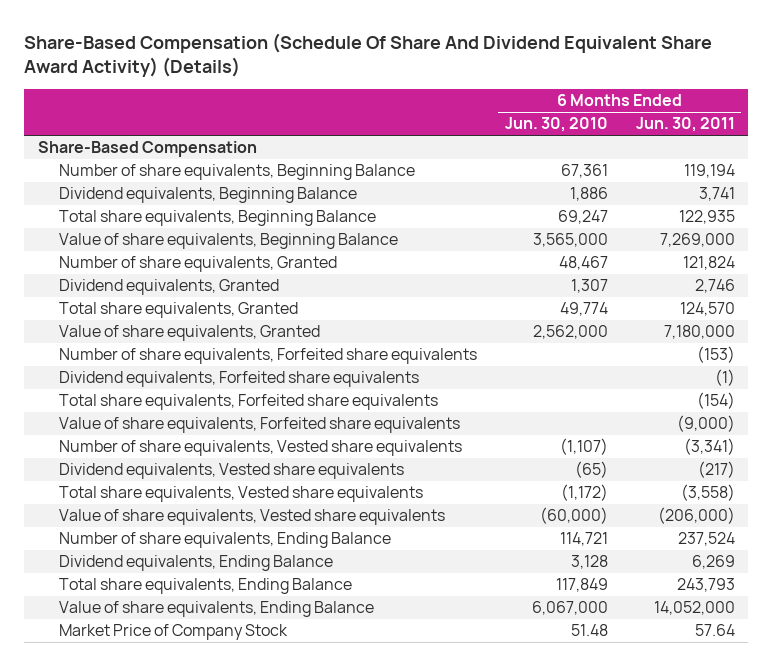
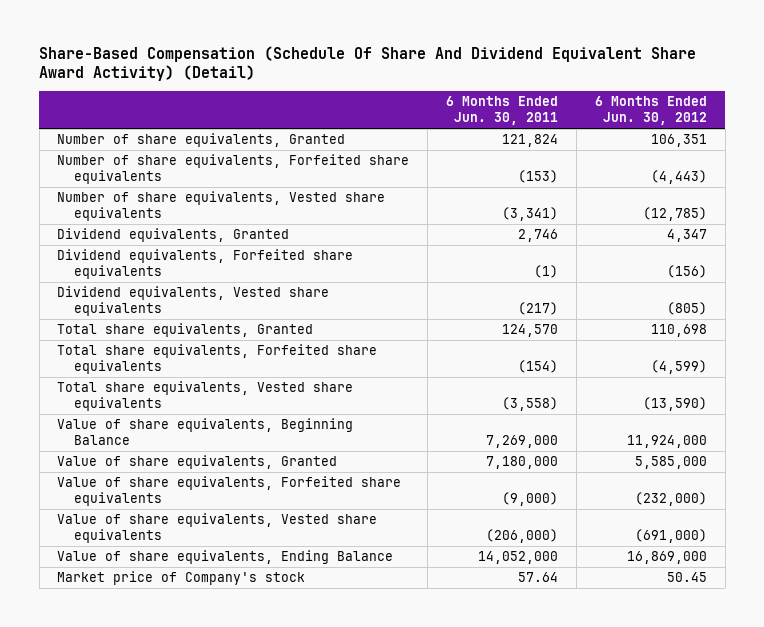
[24,32,713,78] Share-Based Compensation (Schedule Of Share And Dividend Equivalent Share Award Activity) (Details) -> [39,45,697,82] Share-Based Compensation (Schedule Of Share And Dividend Equivalent Share Award Activity) (Detail)
[504,117,608,133] Jun. 30, 2010 -> none
none -> [594,96,707,126] 6 Months Ended Jun. 30, 2012
[37,141,257,158] Share-Based Compensation -> none
[59,164,416,181] Number of share equivalents, Beginning Balance -> none
[59,187,358,204] Dividend equivalents, Beginning Balance -> none
[59,210,377,227] Total share equivalents, Beginning Balance -> none
[59,279,280,296] Dividend equivalents, Granted -> [57,228,290,243] Dividend equivalents, Granted
[59,371,420,388] Dividend equivalents, Forfeited share equivalents -> [57,249,354,279] Dividend equivalents, Forfeited share equivalents
[59,302,299,319] Total share equivalents, Granted -> [57,323,314,338] Total share equivalents, Granted
[59,394,439,411] Total share equivalents, Forfeited share equivalents -> [57,344,378,374] Total share equivalents, Forfeited share equivalents
[59,233,399,250] Value of share equivalents, Beginning Balance -> [57,418,354,445] Value of share equivalents, Beginning Balance
[59,325,321,342] Value of share equivalents, Granted -> [57,455,338,470] Value of share equivalents, Granted
[59,417,461,434] Value of share equivalents, Forfeited share equivalents -> [57,476,402,506] Value of share equivalents, Forfeited share equivalents
[59,532,392,549] Number of share equivalents, Ending Balance -> none
[59,555,334,572] Dividend equivalents, Ending Balance -> none
[59,578,353,595] Total share equivalents, Ending Balance -> none
[59,624,289,641] Market Price of Company Stock -> [57,571,306,586] Market price of Company's stock

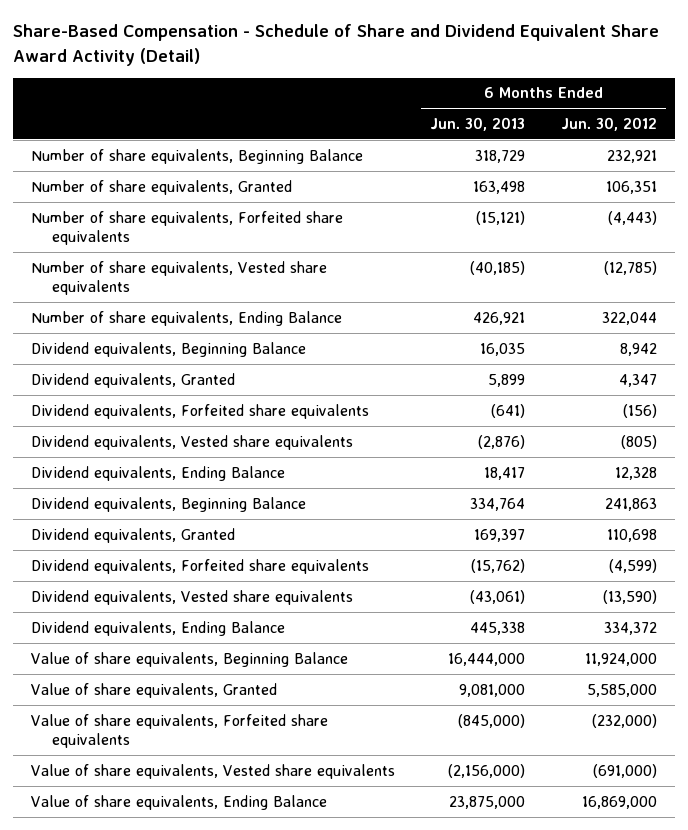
[39,45,697,82] Share-Based Compensation (Schedule Of Share And Dividend Equivalent Share Award Activity) (Detail) -> [12,24,659,66] Share-Based Compensation - Schedule of Share and Dividend Equivalent Share Award Activity (Detail)
[446,96,559,126] 6 Months Ended Jun. 30, 2011 -> none
none -> [430,116,526,131] Jun. 30, 2013
none -> [30,148,363,164] Number of share equivalents, Beginning Balance
none -> [30,310,342,326] Number of share equivalents, Ending Balance
none -> [30,341,306,357] Dividend equivalents, Beginning Balance
none -> [30,465,285,481] Dividend equivalents, Ending Balance
none -> [30,496,306,512] Dividend equivalents, Beginning Balance
[57,323,314,338] Total share equivalents, Granted -> [30,527,235,543] Dividend equivalents, Granted
[57,344,378,374] Total share equivalents, Forfeited share equivalents -> [30,558,369,574] Dividend equivalents, Forfeited share equivalents
[57,381,354,411] Total share equivalents, Vested share equivalents -> [30,589,353,605] Dividend equivalents, Vested share equivalents
none -> [30,620,285,636] Dividend equivalents, Ending Balance
[57,571,306,586] Market price of Company's stock -> none

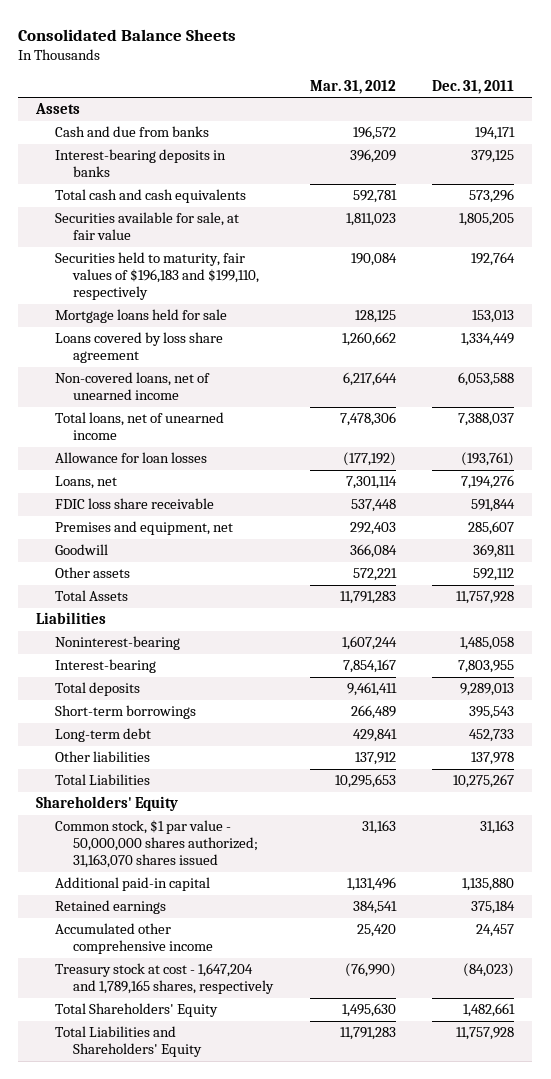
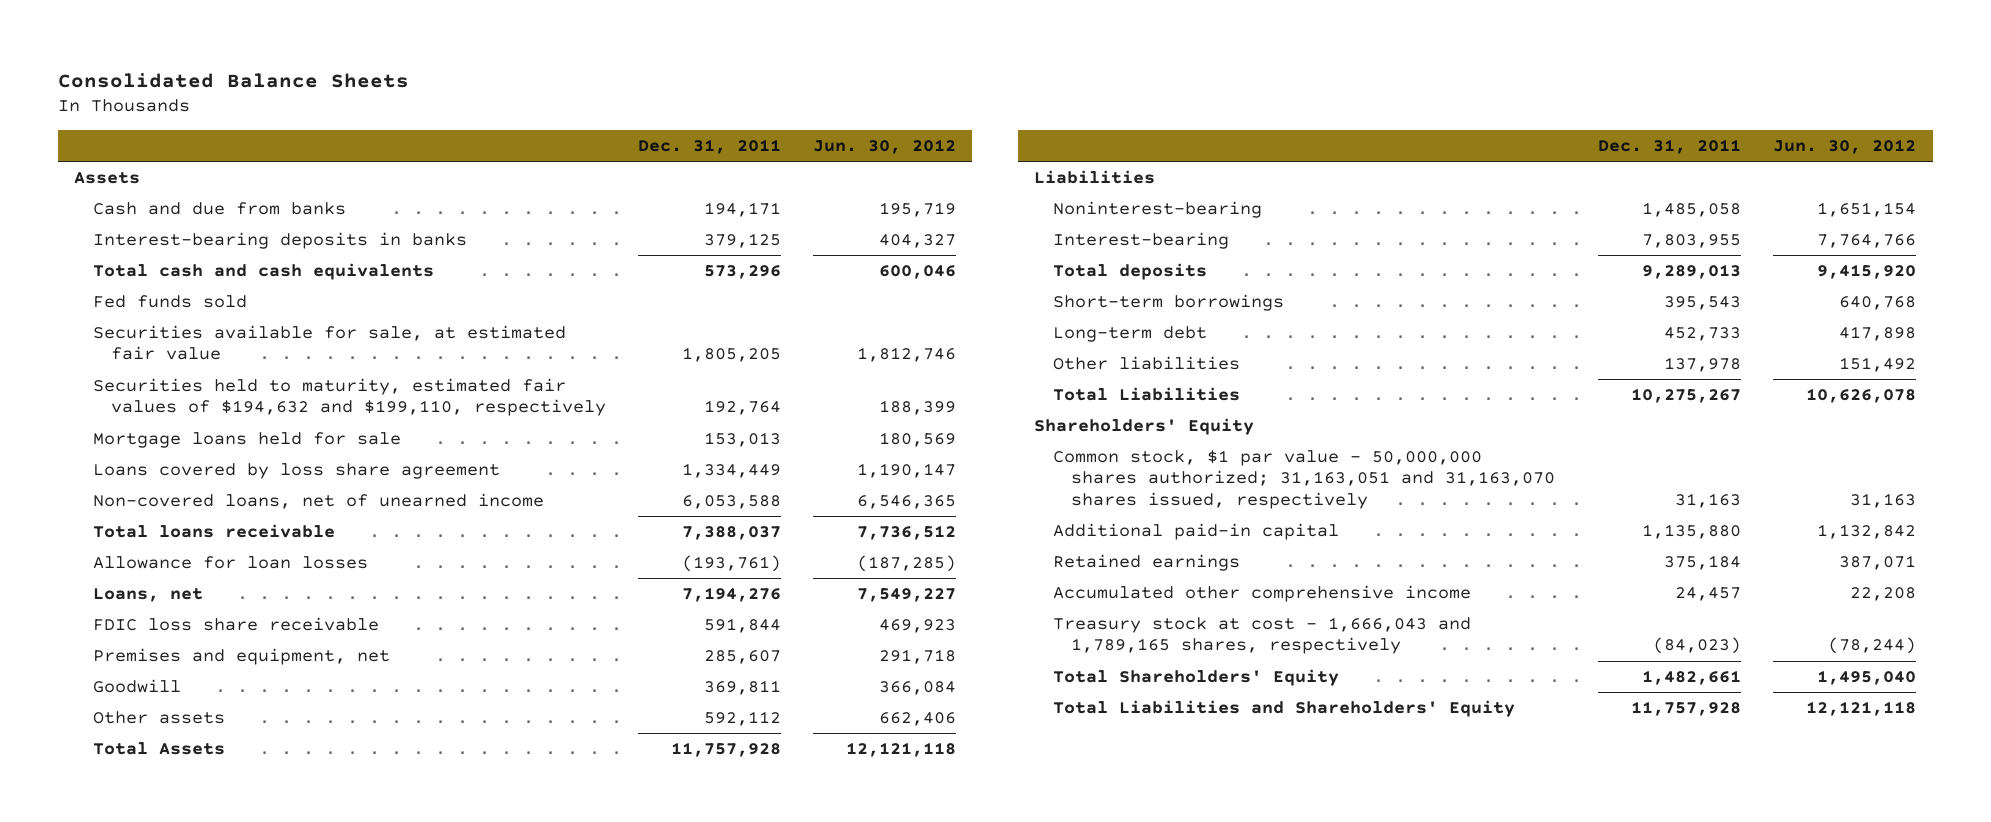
[309,79,396,94] Mar. 31, 2012 -> none
none -> [813,138,957,154] Jun. 30, 2012
none -> [92,295,247,309] Fed funds sold
[54,212,239,241] Securities available for sale, at fair value -> [92,325,566,361] Securities available for sale, at estimated fair value
[54,252,260,301] Securities held to maturity, fair values of $196,183 and $199,110, respectively -> [92,378,606,417] Securities held to maturity, estimated fair values of $194,632 and $199,110, respectively
[54,412,224,441] Total loans, net of unearned income -> [92,524,335,539] Total loans receivable
[54,820,259,869] Common stock, $1 par value - 50,000,000 shares authorized; 31,163,070 shares issued -> [1052,450,1556,509] Common stock, $1 par value - 50,000,000 shares authorized; 31,163,051 and 31,163,070 shares issued, respectively
[54,963,275,995] Treasury stock at cost - 1,647,204 and 1,789,165 shares, respectively -> [1052,617,1471,655] Treasury stock at cost - 1,666,043 and 1,789,165 shares, respectively

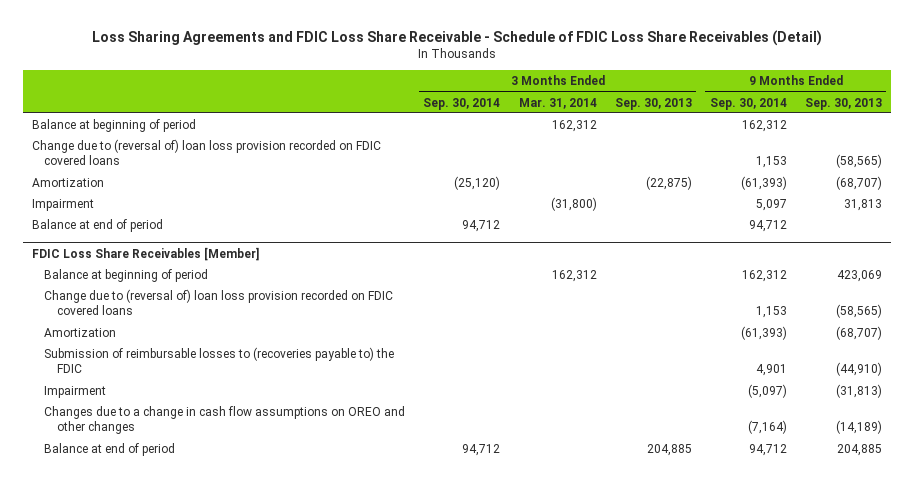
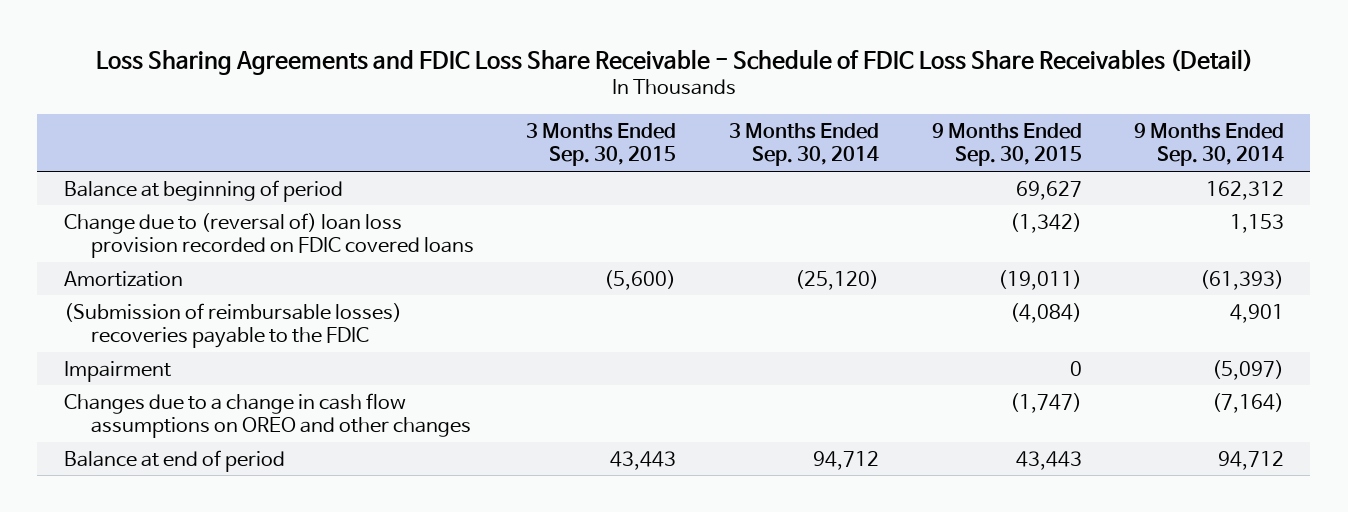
[518,97,597,109] Mar. 31, 2014 -> none
[614,97,692,110] Sep. 30, 2013 -> none
[804,97,882,110] Sep. 30, 2013 -> none
none -> [526,122,677,167] 3 Months Ended Sep. 30, 2015
none -> [931,122,1082,167] 9 Months Ended Sep. 30, 2015
[31,198,94,211] Impairment -> none
[31,218,163,232] Balance at end of period -> none
[31,246,259,261] FDIC Loss Share Receivables [Member] -> none
[44,268,209,282] Balance at beginning of period -> none
[44,288,394,316] Change due to (reversal of) loan loss provision recorded on FDIC covered loans -> none
[44,327,117,337] Amortization -> none
[44,346,395,374] Submission of reimbursable losses to (recoveries payable to) the FDIC -> [63,302,402,349] (Submission of reimbursable losses) recoveries payable to the FDIC

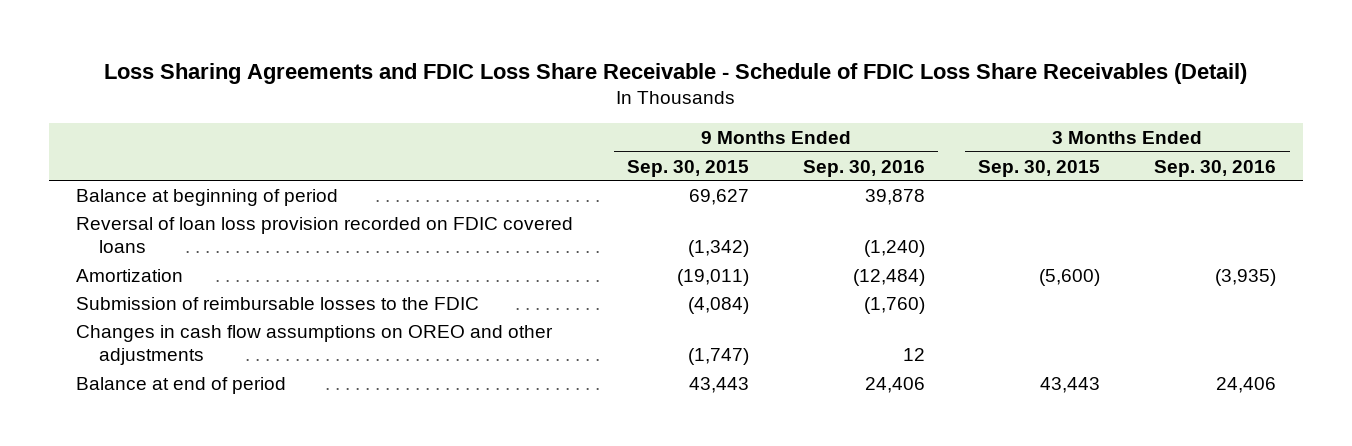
[728,122,879,167] 3 Months Ended Sep. 30, 2014 -> none
[1134,122,1285,167] 9 Months Ended Sep. 30, 2014 -> none
none -> [802,159,925,177] Sep. 30, 2016
none -> [1154,159,1277,177] Sep. 30, 2016
[63,212,474,259] Change due to (reversal of) loan loss provision recorded on FDIC covered loans -> [76,216,574,253] Reversal of loan loss provision recorded on FDIC covered loans
[63,360,171,382] Impairment -> none
[63,302,402,349] (Submission of reimbursable losses) recoveries payable to the FDIC -> [76,296,480,310] Submission of reimbursable losses to the FDIC
[63,392,471,439] Changes due to a change in cash flow assumptions on OREO and other changes -> [76,324,554,365] Changes in cash flow assumptions on OREO and other adjustments

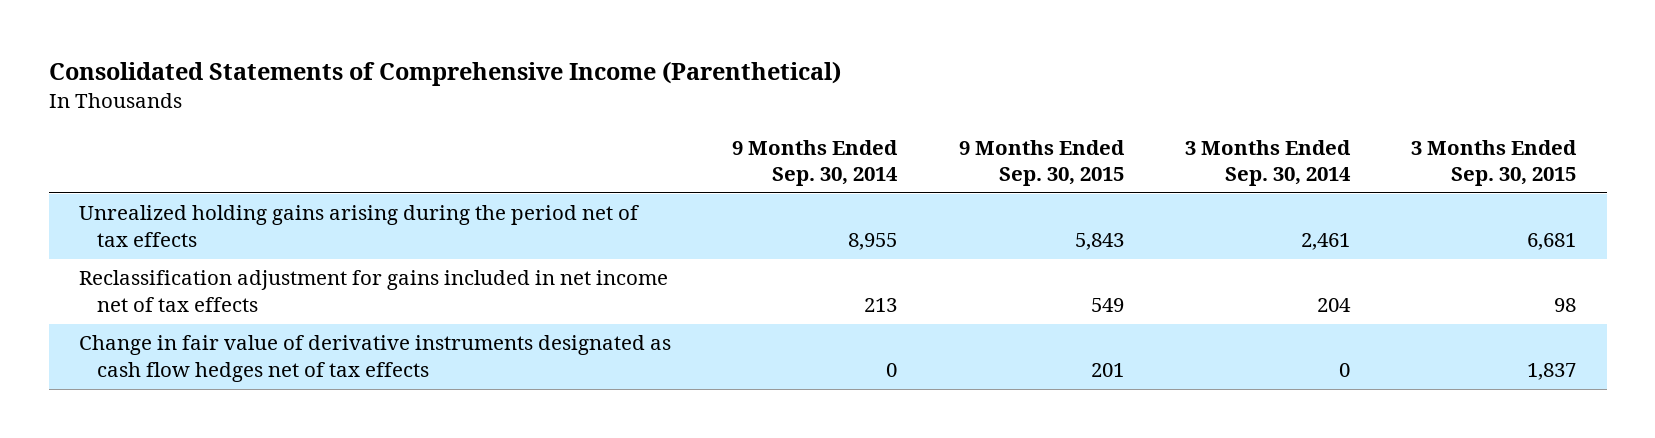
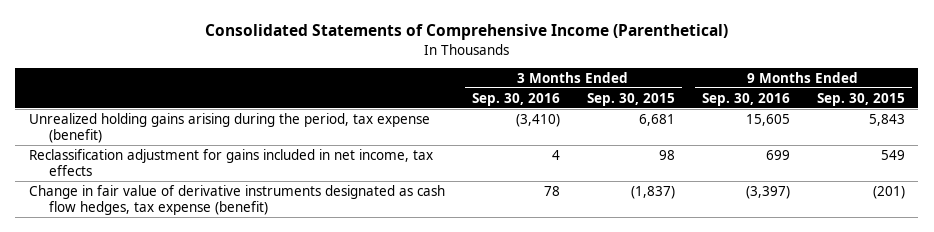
[732,139,899,187] 9 Months Ended Sep. 30, 2014 -> none
[1184,139,1351,187] 3 Months Ended Sep. 30, 2014 -> none
none -> [471,92,560,106] Sep. 30, 2016
none -> [701,92,790,106] Sep. 30, 2016
[79,205,640,247] Unrealized holding gains arising during the period net of tax effects -> [28,112,430,143] Unrealized holding gains arising during the period, tax expense (benefit)
[79,270,669,312] Reclassification adjustment for gains included in net income net of tax effects -> [28,148,433,176] Reclassification adjustment for gains included in net income, tax effects
[79,335,672,382] Change in fair value of derivative instruments designated as cash flow hedges net of tax effects -> [28,184,445,215] Change in fair value of derivative instruments designated as cash flow hedges, tax expense (benefit)
[1090,362,1124,377] 201 -> [872,185,905,199] (201)
[1526,362,1576,380] 1,837 -> [630,185,675,199] (1,837)

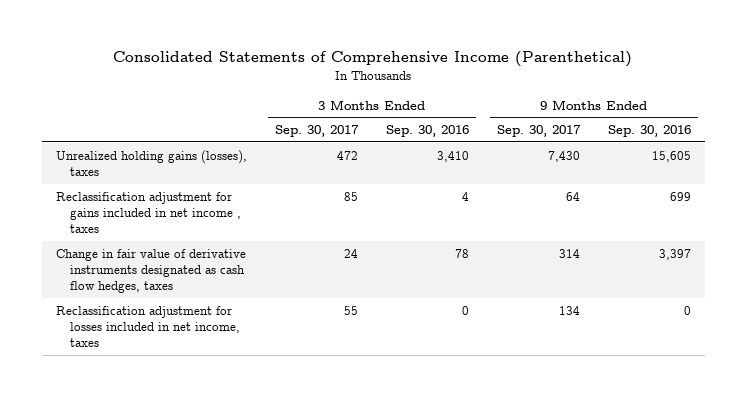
[586,92,675,106] Sep. 30, 2015 -> none
[816,92,905,106] Sep. 30, 2015 -> none
none -> [274,125,359,138] Sep. 30, 2017
none -> [496,125,581,138] Sep. 30, 2017
[28,112,430,143] Unrealized holding gains arising during the period, tax expense (benefit) -> [55,149,247,176] Unrealized holding gains (losses), taxes
[515,113,560,127] (3,410) -> [436,150,469,162] 3,410
[28,148,433,176] Reclassification adjustment for gains included in net income, tax effects -> [55,191,241,234] Reclassification adjustment for gains included in net income , taxes
[28,184,445,215] Change in fair value of derivative instruments designated as cash flow hedges, tax expense (benefit) -> [55,248,246,294] Change in fair value of derivative instruments designated as cash flow hedges, taxes
[745,185,790,199] (3,397) -> [658,248,691,260] 3,397
none -> [55,305,240,348] Reclassification adjustment for losses included in net income, taxes

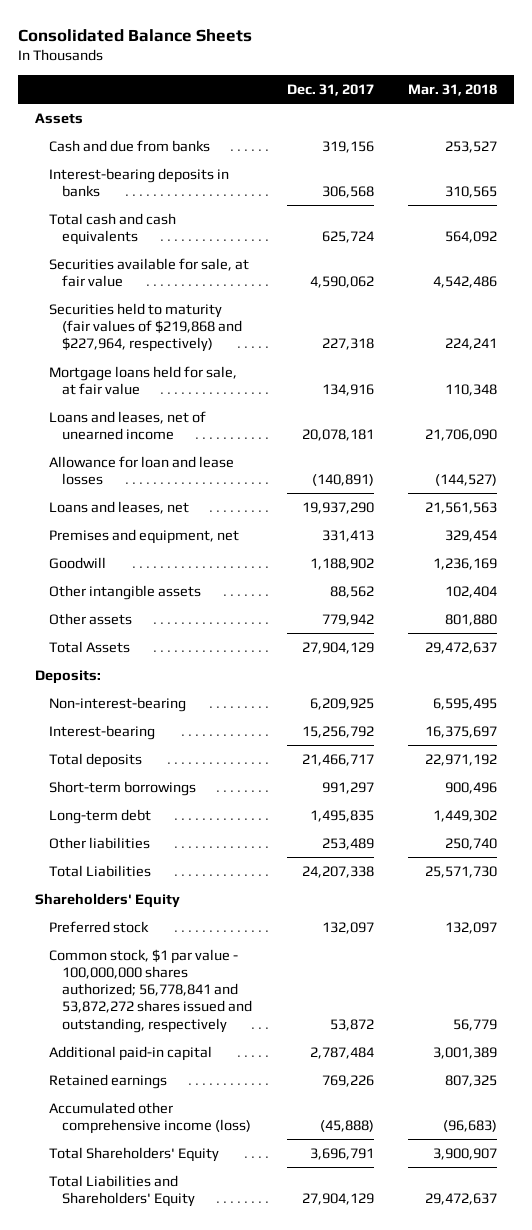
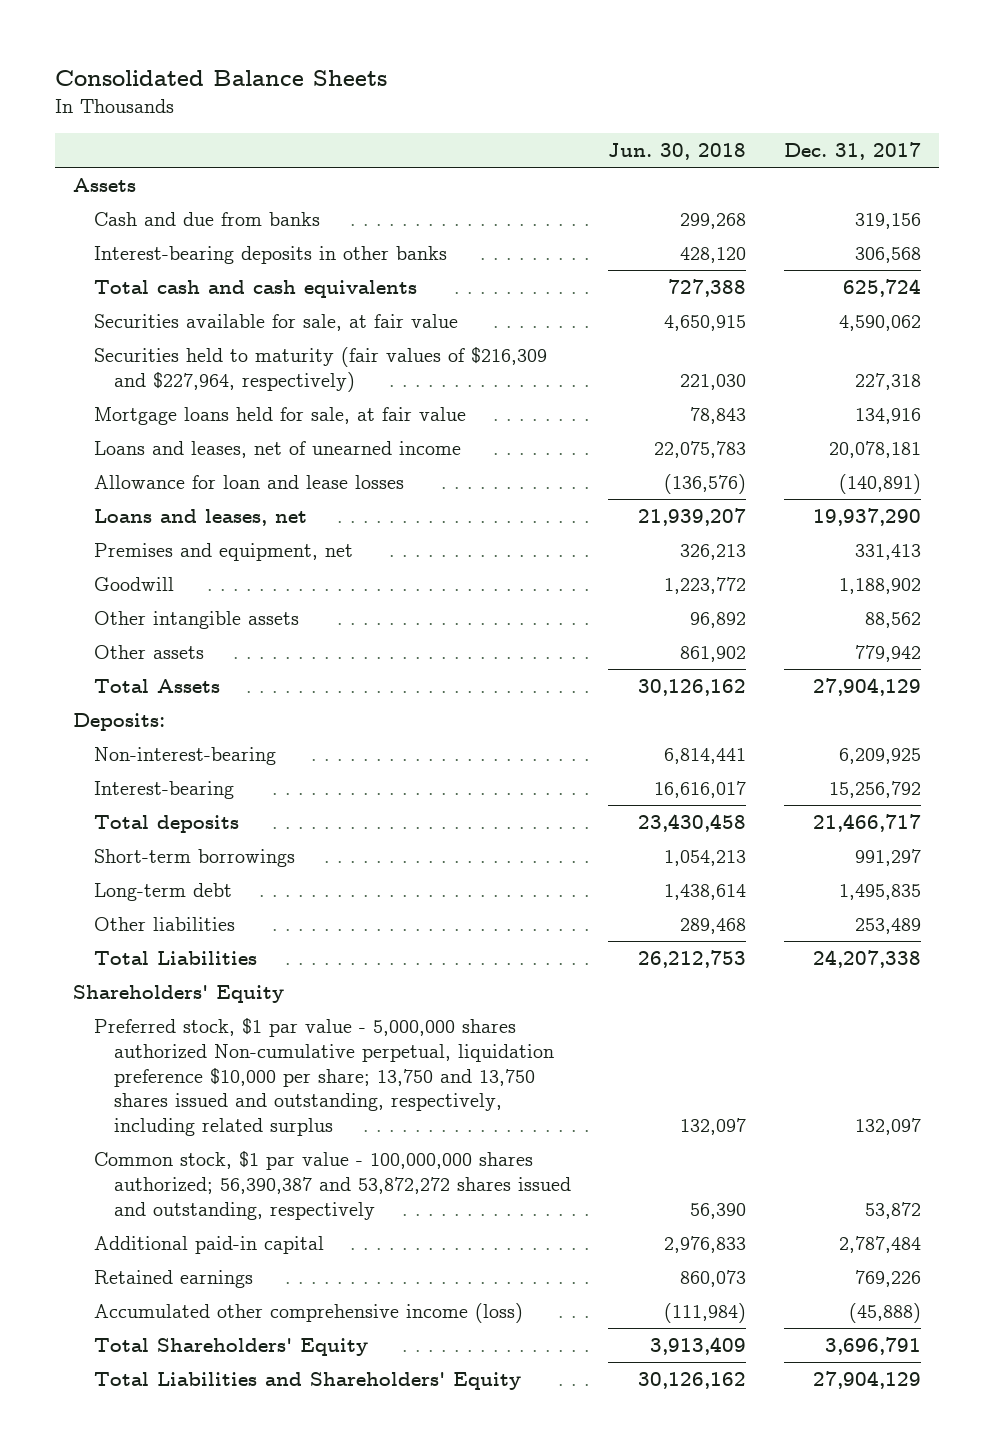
[408,83,498,96] Mar. 31, 2018 -> none
none -> [608,142,747,160] Jun. 30, 2018
[48,167,229,198] Interest-bearing deposits in banks -> [93,245,447,264] Interest-bearing deposits in other banks
[48,302,243,353] Securities held to maturity (fair values of $219,868 and $227,964, respectively) -> [93,346,547,392] Securities held to maturity (fair values of $216,309 and $227,964, respectively)
[48,920,149,933] Preferred stock -> [93,1017,555,1137] Preferred stock, $1 par value - 5,000,000 shares authorized Non-cumulative perpetual, liquidation preference $10,000 per share; 13,750 and 13,750 shares issued and outstanding, respectively, including related surplus
[48,948,253,1033] Common stock, $1 par value - 100,000,000 shares authorized; 56,778,841 and 53,872,272 shares issued and outstanding, respectively -> [93,1150,572,1220] Common stock, $1 par value - 100,000,000 shares authorized; 56,390,387 and 53,872,272 shares issued and outstanding, respectively

